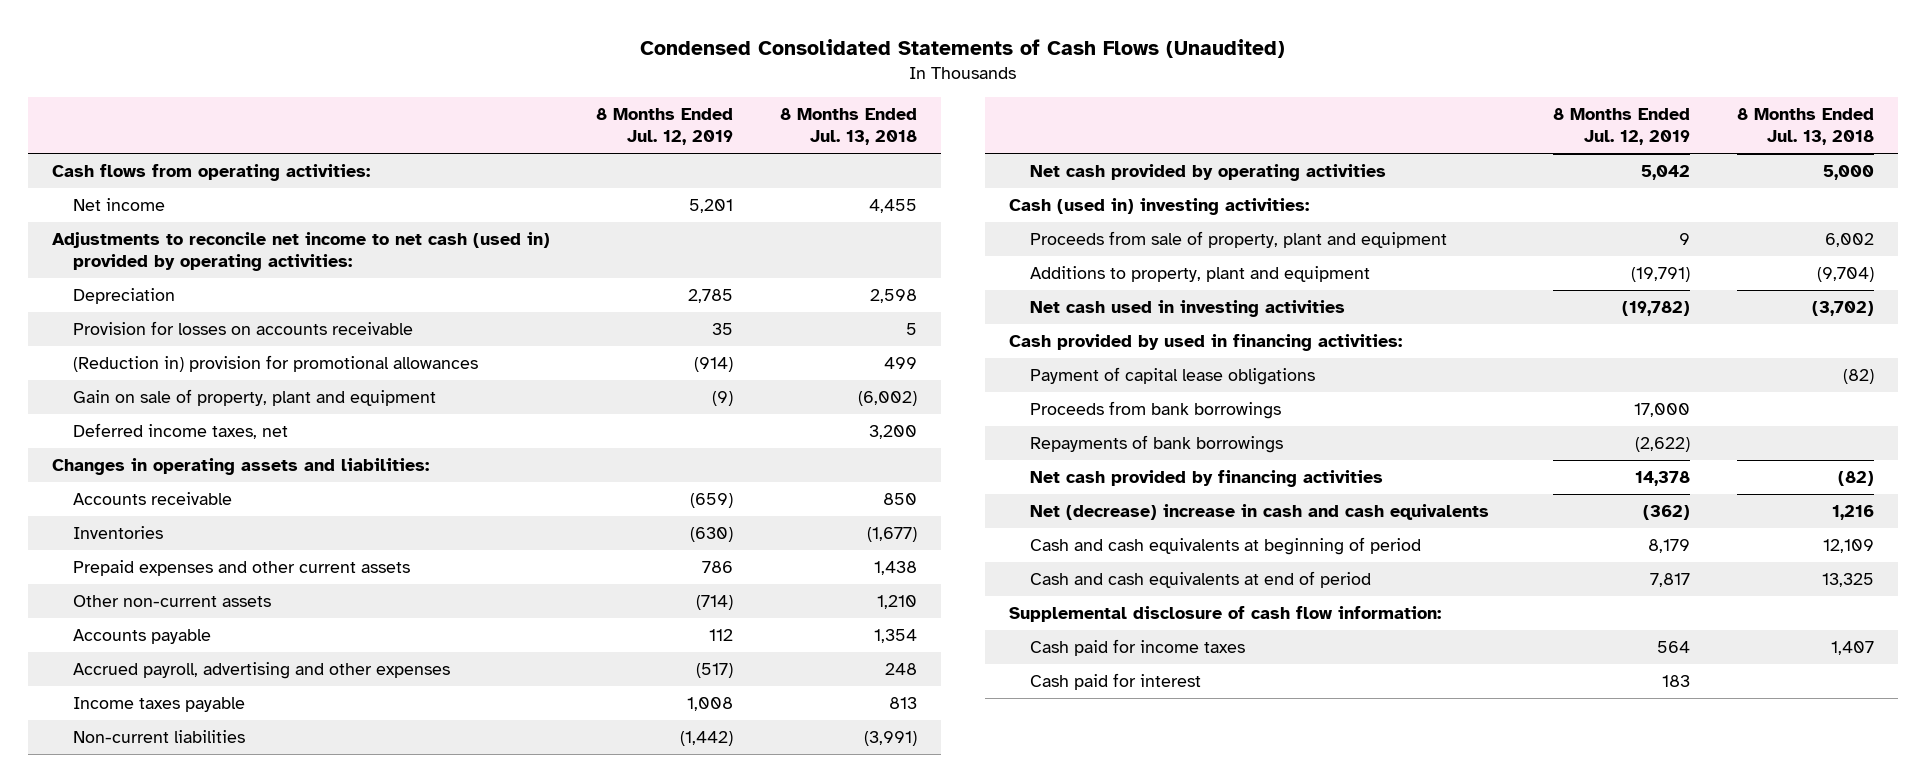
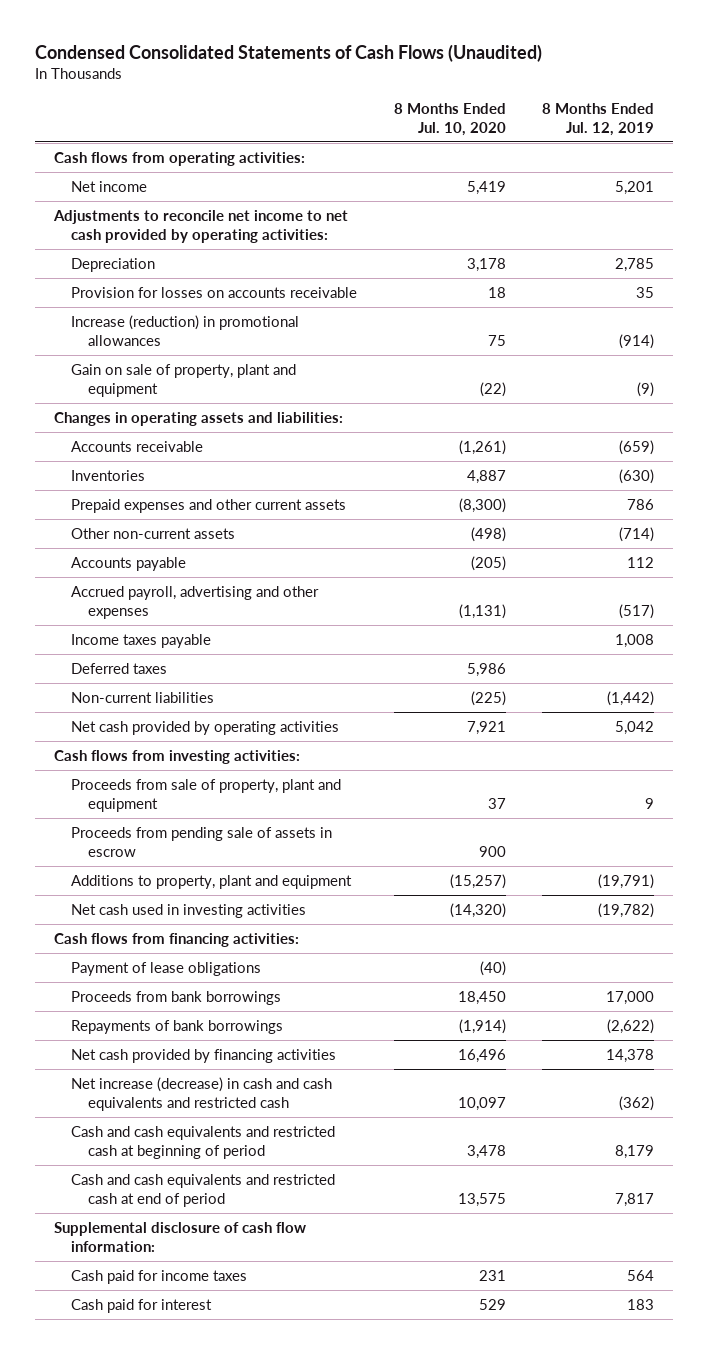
[780,107,918,146] 8 Months Ended Jul. 13, 2018 -> none
none -> [393,102,506,136] 8 Months Ended Jul. 10, 2020
[51,231,550,272] Adjustments to reconcile net income to net cash (used in) provided by operating activities: -> [52,209,348,243] Adjustments to reconcile net income to net cash provided by operating activities:
[72,354,478,372] (Reduction in) provision for promotional allowances -> [70,314,299,346] Increase (reduction) in promotional allowances
[72,422,288,439] Deferred income taxes, net -> none
none -> [70,662,167,674] Deferred taxes
[1008,197,1309,215] Cash (used in) investing activities: -> [53,749,300,764] Cash flows from investing activities:
none -> [70,826,332,857] Proceeds from pending sale of assets in escrow
[1008,333,1402,351] Cash provided by used in financing activities: -> [53,932,299,947] Cash flows from financing activities:
[1029,366,1315,385] Payment of capital lease obligations -> [70,961,261,976] Payment of lease obligations
[1029,503,1489,520] Net (decrease) increase in cash and cash equivalents -> [70,1076,332,1111] Net increase (decrease) in cash and cash equivalents and restricted cash
[1029,536,1421,555] Cash and cash equivalents at beginning of period -> [70,1125,335,1159] Cash and cash equivalents and restricted cash at beginning of period
[1029,570,1371,588] Cash and cash equivalents at end of period -> [70,1173,335,1207] Cash and cash equivalents and restricted cash at end of period

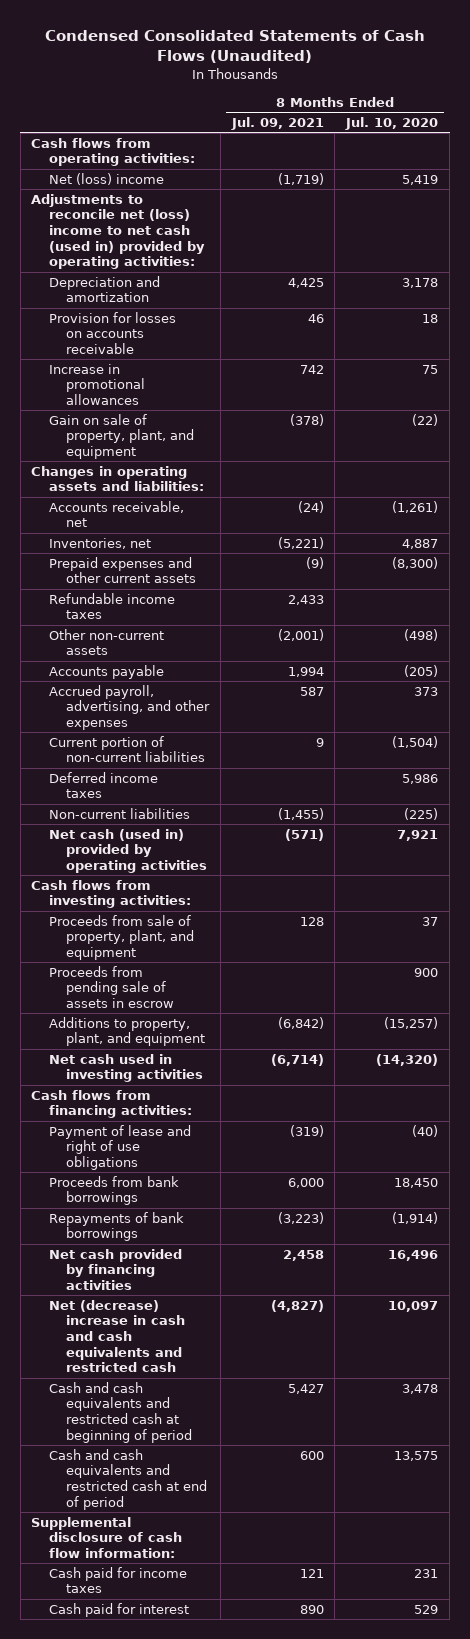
[542,102,655,136] 8 Months Ended Jul. 12, 2019 -> none
none -> [230,117,324,131] Jul. 09, 2021
[70,180,147,192] Net income -> [48,172,164,185] Net (loss) income
[52,209,348,243] Adjustments to reconcile net income to net cash provided by operating activities: -> [31,193,205,270] Adjustments to reconcile net (loss) income to net cash (used in) provided by operating activities:
[70,257,155,272] Depreciation -> [48,275,160,303] Depreciation and amortization
[70,314,299,346] Increase (reduction) in promotional allowances -> [48,363,145,406] Increase in promotional allowances
[70,363,296,397] Gain on sale of property, plant and equipment -> [48,413,194,460] Gain on sale of property, plant, and equipment
[70,440,203,452] Accounts receivable -> [48,500,184,528] Accounts receivable, net
[70,469,145,481] Inventories -> [48,537,151,549] Inventories, net
none -> [48,592,175,620] Refundable income taxes
[70,633,211,648] Income taxes payable -> none
[70,585,319,619] Accrued payroll, advertising and other expenses -> [48,684,210,731] Accrued payroll, advertising, and other expenses
[458,603,506,619] (1,131) -> [414,686,439,696] 373
none -> [48,735,205,763] Current portion of non-current liabilities
[70,662,167,674] Deferred taxes -> [48,771,158,799] Deferred income taxes
[70,720,339,735] Net cash provided by operating activities -> [48,828,207,874] Net cash (used in) provided by operating activities
[70,778,341,812] Proceeds from sale of property, plant and equipment -> [48,914,194,961] Proceeds from sale of property, plant, and equipment
[70,874,352,889] Additions to property, plant and equipment -> [48,1016,205,1047] Additions to property, plant, and equipment
[70,961,261,976] Payment of lease obligations -> [48,1124,191,1171] Payment of lease and right of use obligations
[70,1076,332,1111] Net increase (decrease) in cash and cash equivalents and restricted cash -> [48,1299,185,1373] Net (decrease) increase in cash and cash equivalents and restricted cash

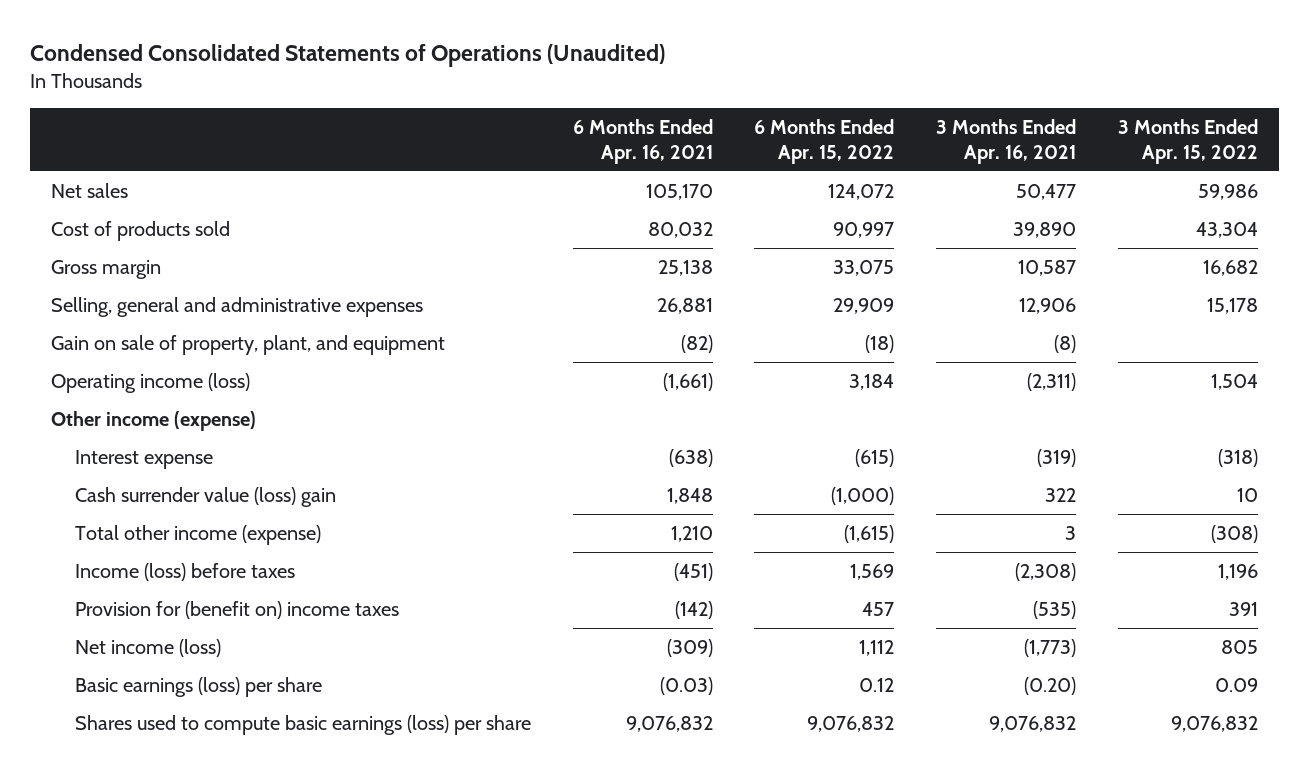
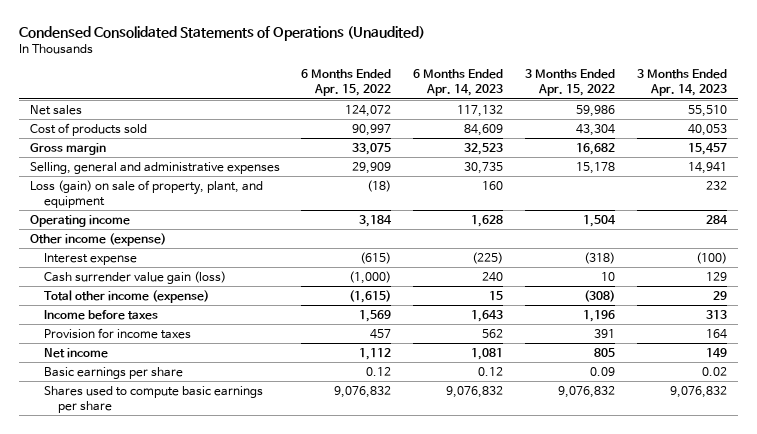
[572,119,713,164] 6 Months Ended Apr. 16, 2021 -> none
[936,119,1077,164] 3 Months Ended Apr. 16, 2021 -> none
none -> [413,69,504,97] 6 Months Ended Apr. 14, 2023
none -> [637,69,728,97] 3 Months Ended Apr. 14, 2023
[50,335,445,356] Gain on sale of property, plant, and equipment -> [29,179,263,208] Loss (gain) on sale of property, plant, and equipment
[50,373,250,394] Operating income (loss) -> [29,214,130,227] Operating income
[74,487,336,508] Cash surrender value (loss) gain -> [43,270,226,284] Cash surrender value gain (loss)
[74,563,295,582] Income (loss) before taxes -> [43,309,158,320] Income before taxes
[74,601,399,620] Provision for (benefit on) income taxes -> [43,327,191,339] Provision for income taxes
[74,639,221,658] Net income (loss) -> [43,347,108,358] Net income
[74,677,322,698] Basic earnings (loss) per share -> [43,366,183,379] Basic earnings per share
[74,715,531,736] Shares used to compute basic earnings (loss) per share -> [43,385,263,413] Shares used to compute basic earnings per share

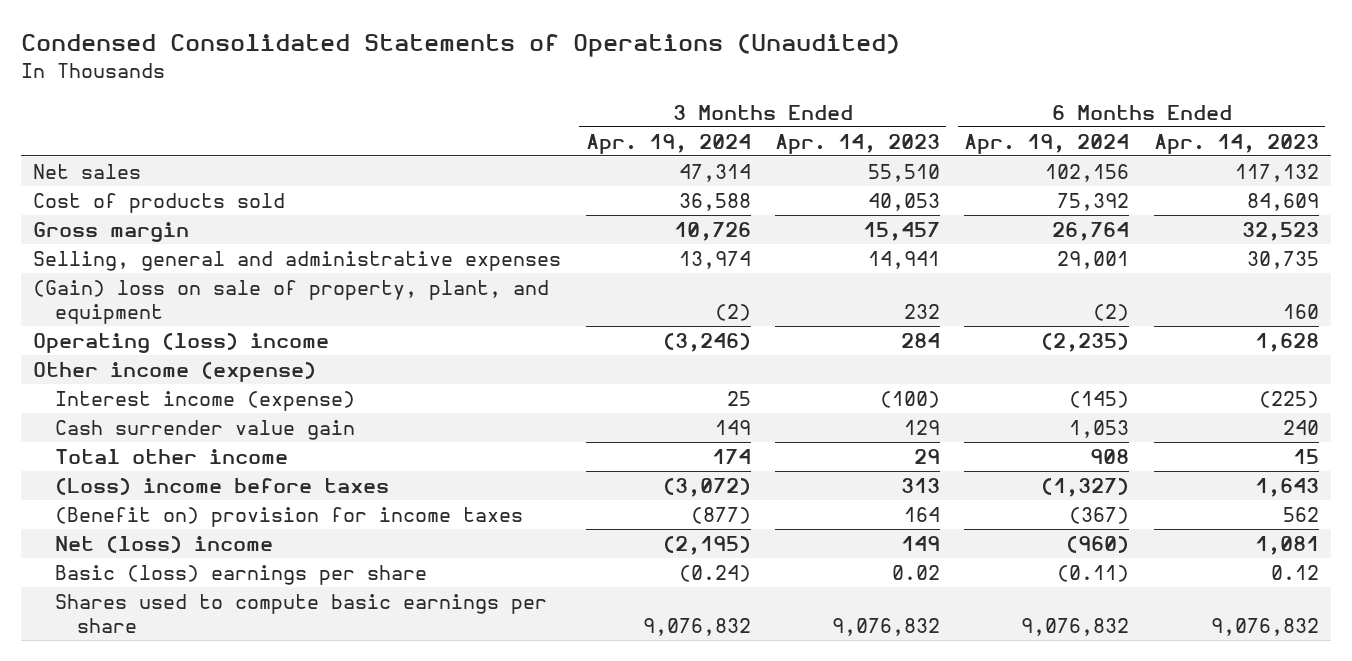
[301,69,392,97] 6 Months Ended Apr. 15, 2022 -> none
[525,69,616,97] 3 Months Ended Apr. 15, 2022 -> none
none -> [585,133,751,154] Apr. 19, 2024
none -> [964,133,1130,154] Apr. 19, 2024
[29,179,263,208] Loss (gain) on sale of property, plant, and equipment -> [33,279,550,325] (Gain) loss on sale of property, plant, and equipment
[29,214,130,227] Operating income -> [33,332,330,353] Operating (loss) income
[43,252,137,265] Interest expense -> [55,390,356,411] Interest income (expense)
[43,270,226,284] Cash surrender value gain (loss) -> [55,419,356,440] Cash surrender value gain
[43,289,209,303] Total other income (expense) -> [55,448,289,464] Total other income
[43,309,158,320] Income before taxes -> [55,477,390,495] (Loss) income before taxes
[43,327,191,339] Provision for income taxes -> [55,506,524,527] (Benefit on) provision for income taxes
[43,347,108,358] Net income -> [55,535,274,553] Net (loss) income
[43,366,183,379] Basic earnings per share -> [55,564,428,585] Basic (loss) earnings per share

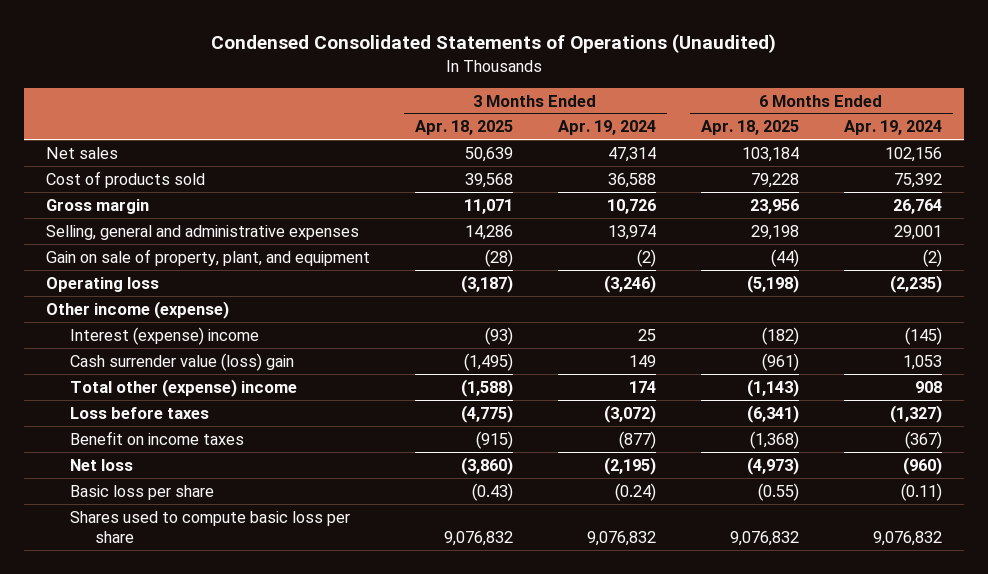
[774,133,940,154] Apr. 14, 2023 -> none
[1153,133,1319,154] Apr. 14, 2023 -> none
none -> [414,120,513,136] Apr. 18, 2025
none -> [700,120,799,136] Apr. 18, 2025
[33,279,550,325] (Gain) loss on sale of property, plant, and equipment -> [46,248,371,266] Gain on sale of property, plant, and equipment
[33,332,330,353] Operating (loss) income -> [46,276,160,292] Operating loss
[55,390,356,411] Interest income (expense) -> [70,326,260,345] Interest (expense) income
[55,419,356,440] Cash surrender value gain -> [70,352,295,371] Cash surrender value (loss) gain
[55,448,289,464] Total other income -> [70,378,298,397] Total other (expense) income
[55,477,390,495] (Loss) income before taxes -> [70,406,210,419] Loss before taxes
[55,506,524,527] (Benefit on) provision for income taxes -> [70,430,245,445] Benefit on income taxes
[55,535,274,553] Net (loss) income -> [70,458,134,471] Net loss
[55,564,428,585] Basic (loss) earnings per share -> [70,484,215,500] Basic loss per share
[55,593,548,634] Shares used to compute basic earnings per share -> [70,510,351,543] Shares used to compute basic loss per share

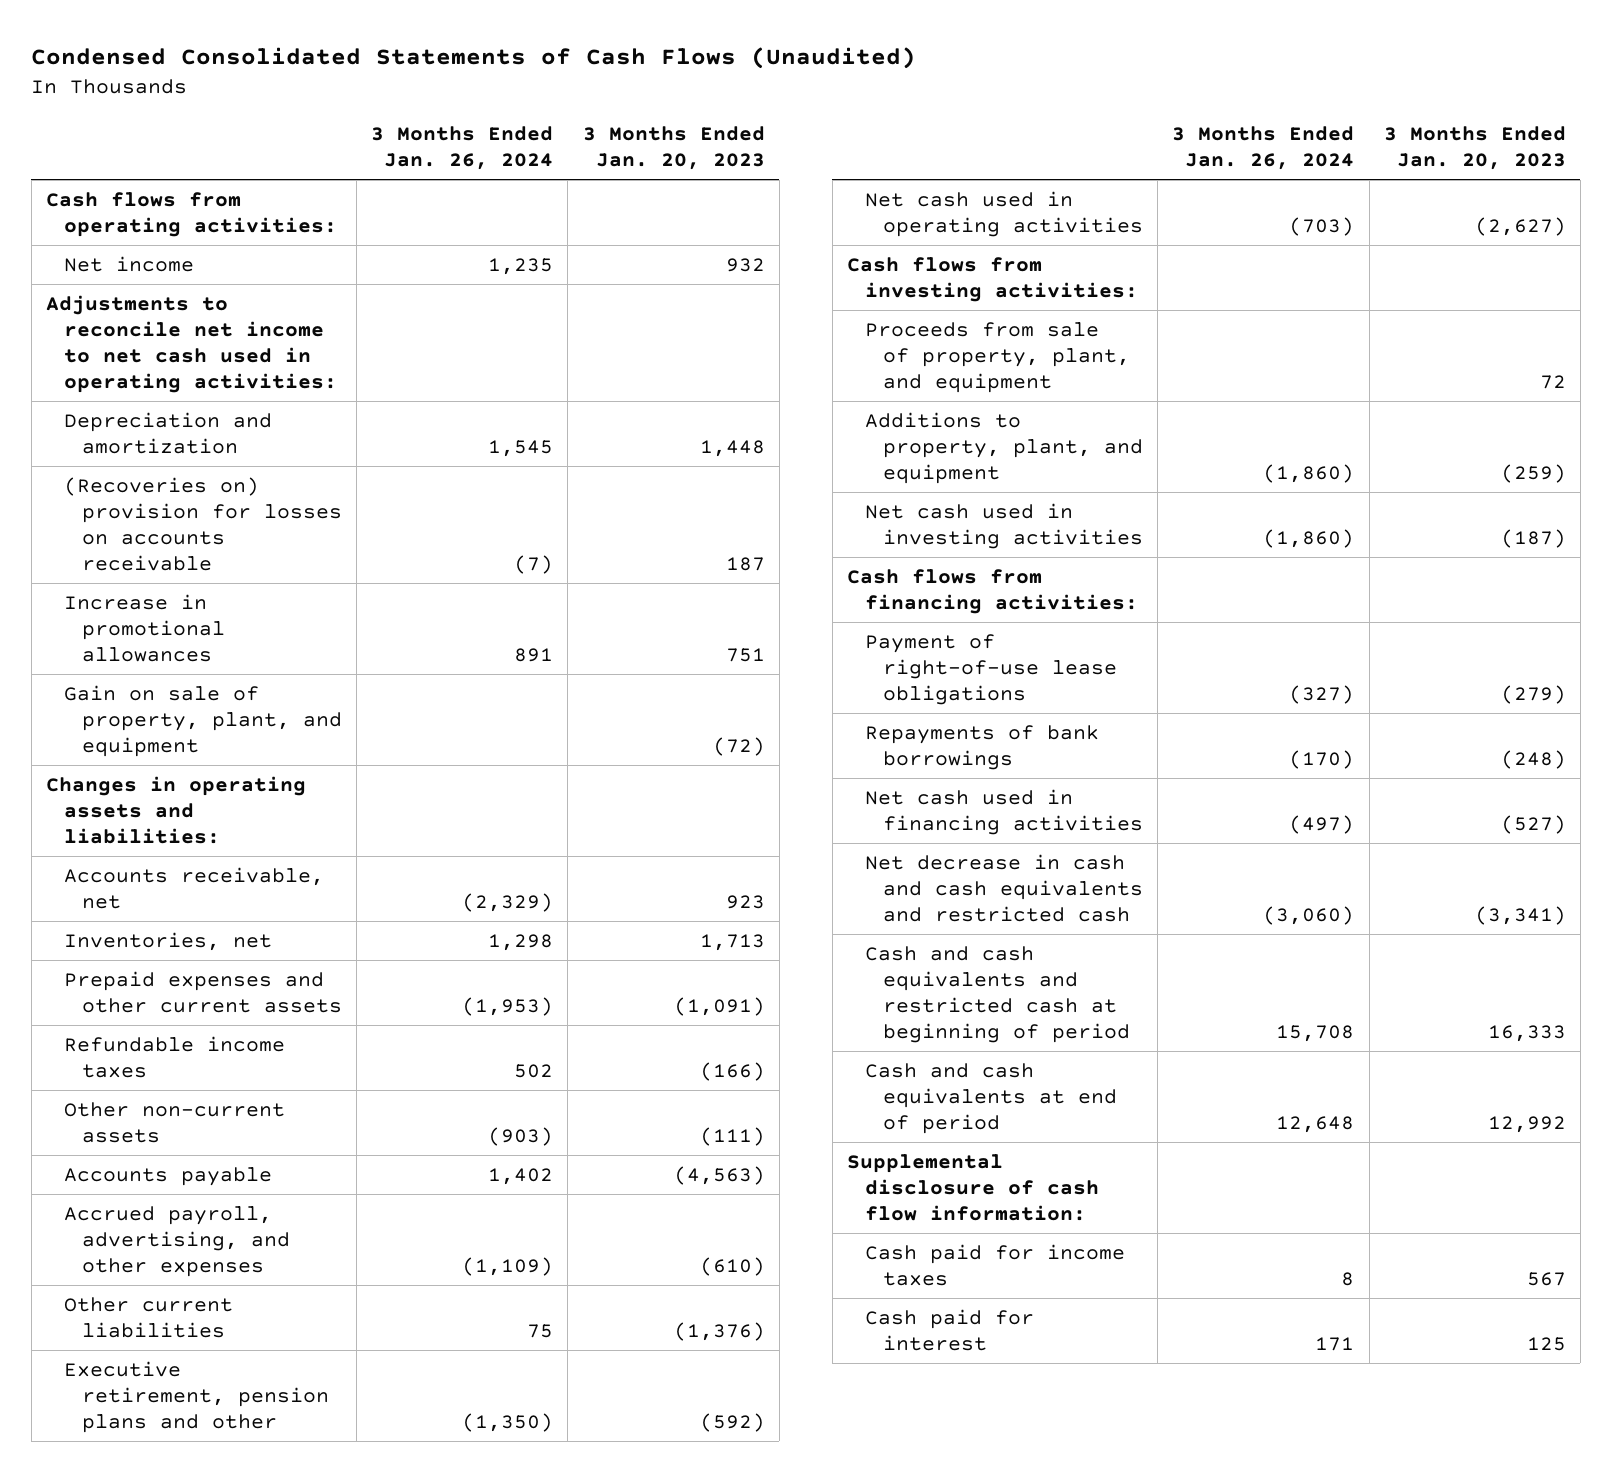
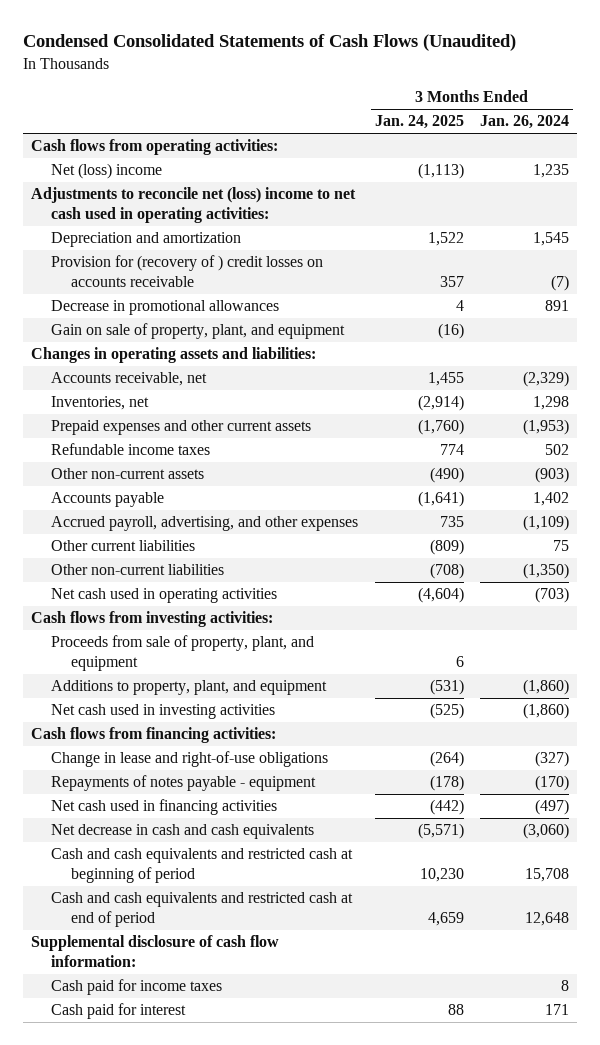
[582,126,765,171] 3 Months Ended Jan. 20, 2023 -> none
none -> [374,115,464,130] Jan. 24, 2025
[63,255,194,272] Net income -> [51,163,163,180] Net (loss) income
[45,294,337,394] Adjustments to reconcile net income to net cash used in operating activities: -> [31,187,357,223] Adjustments to reconcile net (loss) income to net cash used in operating activities:
[63,476,342,572] (Recoveries on) provision for losses on accounts receivable -> [51,255,324,287] Provision for (recovery of ) credit losses on accounts receivable
[63,593,225,663] Increase in promotional allowances -> [51,300,280,316] Decrease in promotional allowances
[63,1360,329,1434] Executive retirement, pension plans and other -> [51,564,225,576] Other non-current liabilities
[865,724,1100,770] Repayments of bank borrowings -> none
[865,633,1118,706] Payment of right-of-use lease obligations -> [51,751,329,768] Change in lease and right-of-use obligations
none -> [51,775,317,792] Repayments of notes payable - equipment
[865,853,1144,923] Net decrease in cash and cash equivalents and restricted cash -> [51,824,315,840] Net decrease in cash and cash equivalents
[865,1062,1118,1135] Cash and cash equivalents at end of period -> [51,892,354,927] Cash and cash equivalents and restricted cash at end of period

